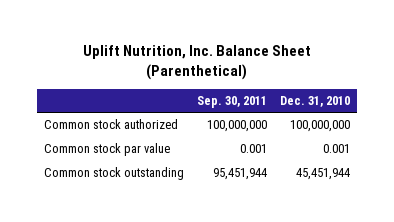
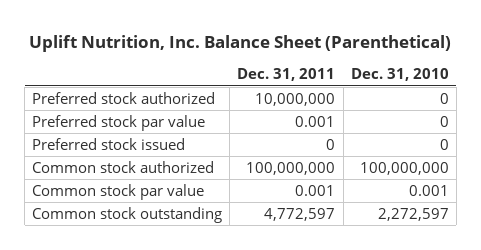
[196,95,267,108] Sep. 30, 2011 -> none
none -> [237,68,336,82] Dec. 31, 2011
none -> [32,91,216,104] Preferred stock authorized
none -> [32,114,206,131] Preferred stock par value
none -> [32,137,186,150] Preferred stock issued
[296,168,351,181] 45,451,944 -> [377,207,449,221] 2,272,597

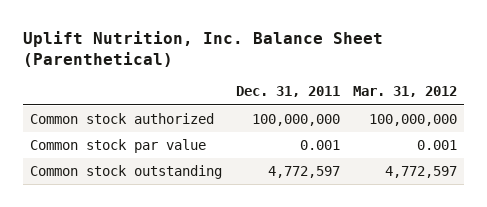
[350,68,449,82] Dec. 31, 2010 -> none
none -> [353,86,458,98] Mar. 31, 2012
[32,91,216,104] Preferred stock authorized -> none
[32,114,206,131] Preferred stock par value -> none
[32,137,186,150] Preferred stock issued -> none

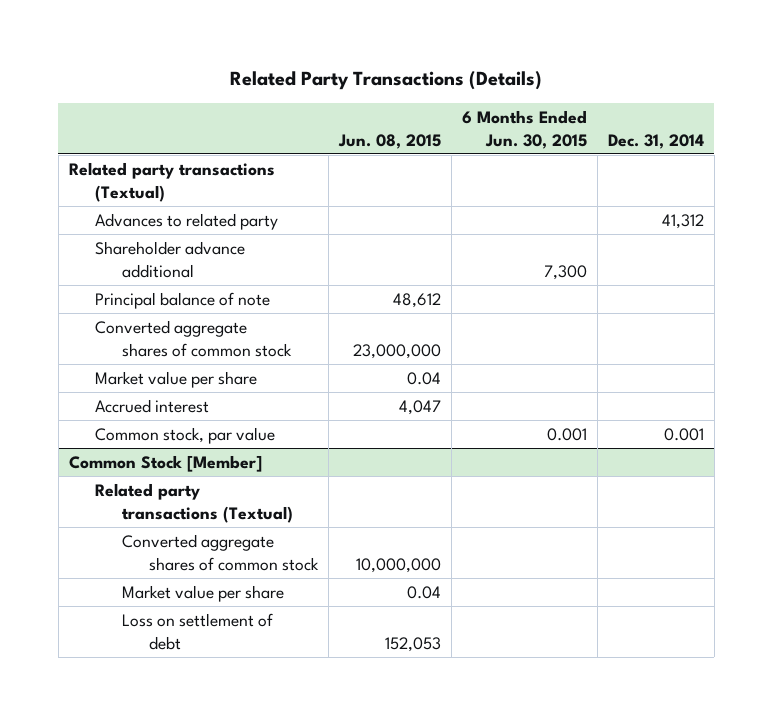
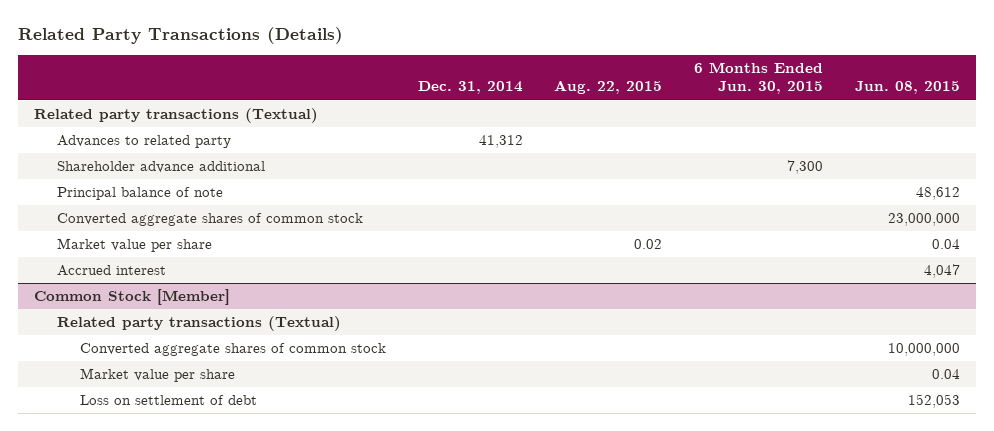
none -> [554,80,663,95] Aug. 22, 2015
[95,426,276,444] Common stock, par value -> none

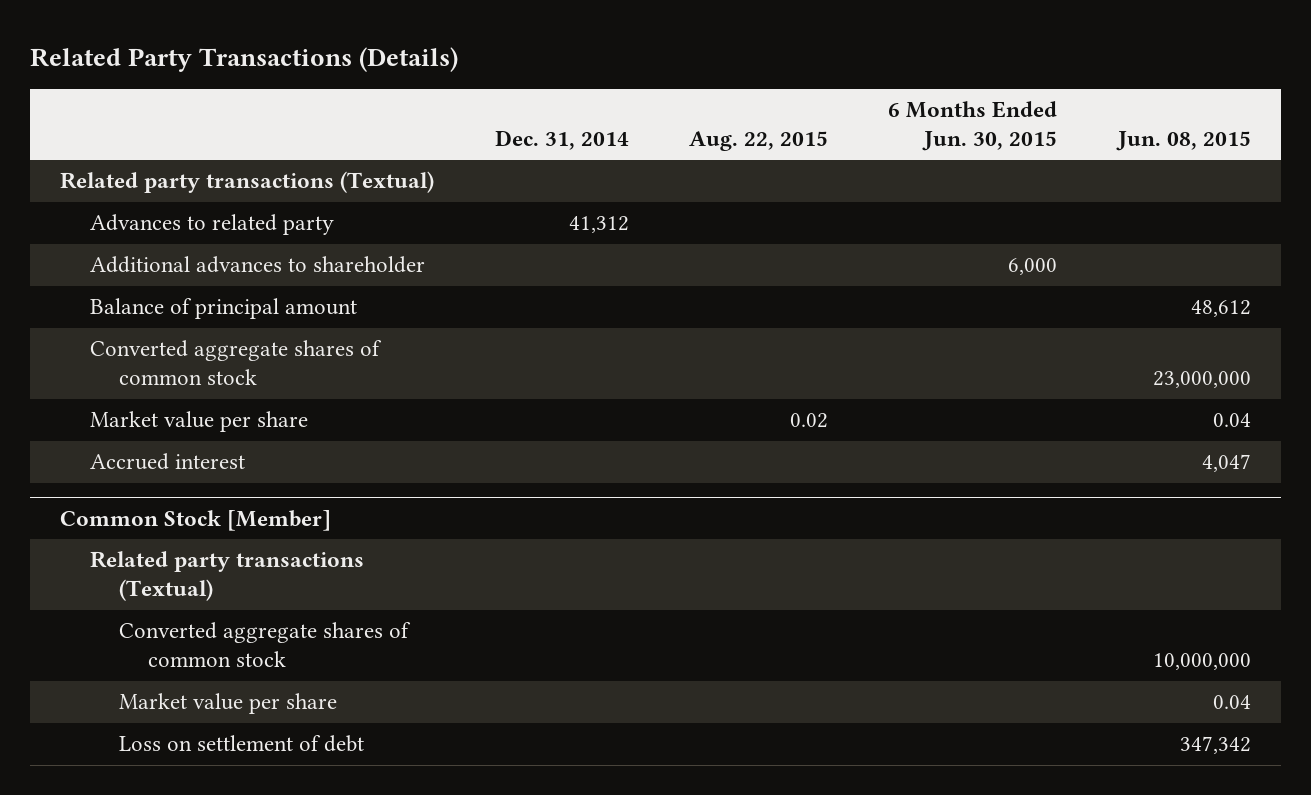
[56,161,265,174] Shareholder advance additional -> [89,256,425,274] Additional advances to shareholder
[787,160,824,175] 7,300 -> [1008,258,1058,276] 6,000
[56,187,223,201] Principal balance of note -> [89,298,357,320] Balance of principal amount
[908,394,961,409] 152,053 -> [1179,736,1251,755] 347,342

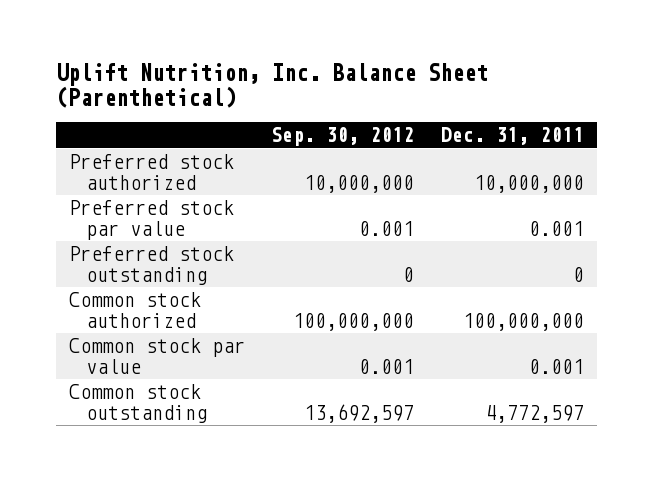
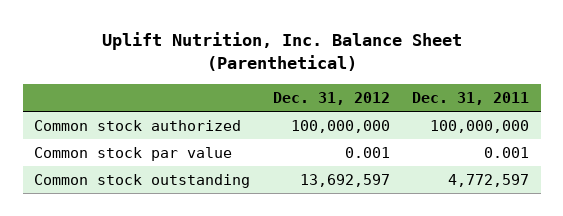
[271,127,415,147] Sep. 30, 2012 -> none
none -> [272,92,390,106] Dec. 31, 2012
[68,154,234,190] Preferred stock authorized -> none
[68,200,234,240] Preferred stock par value -> none
[68,246,234,285] Preferred stock outstanding -> none

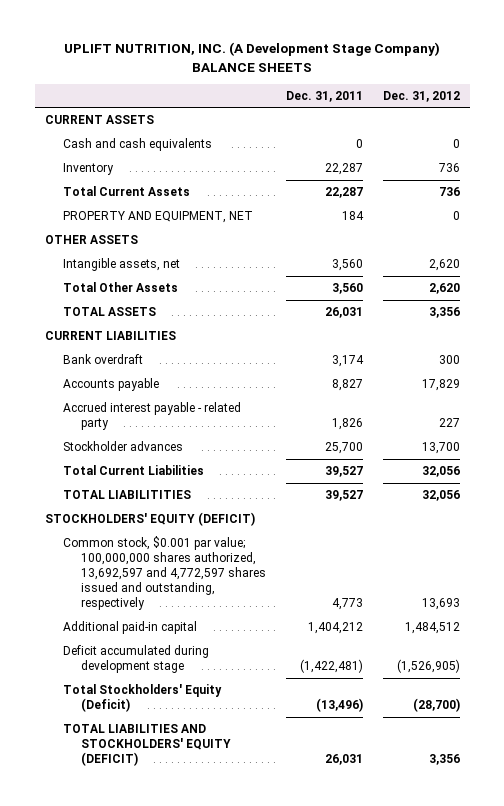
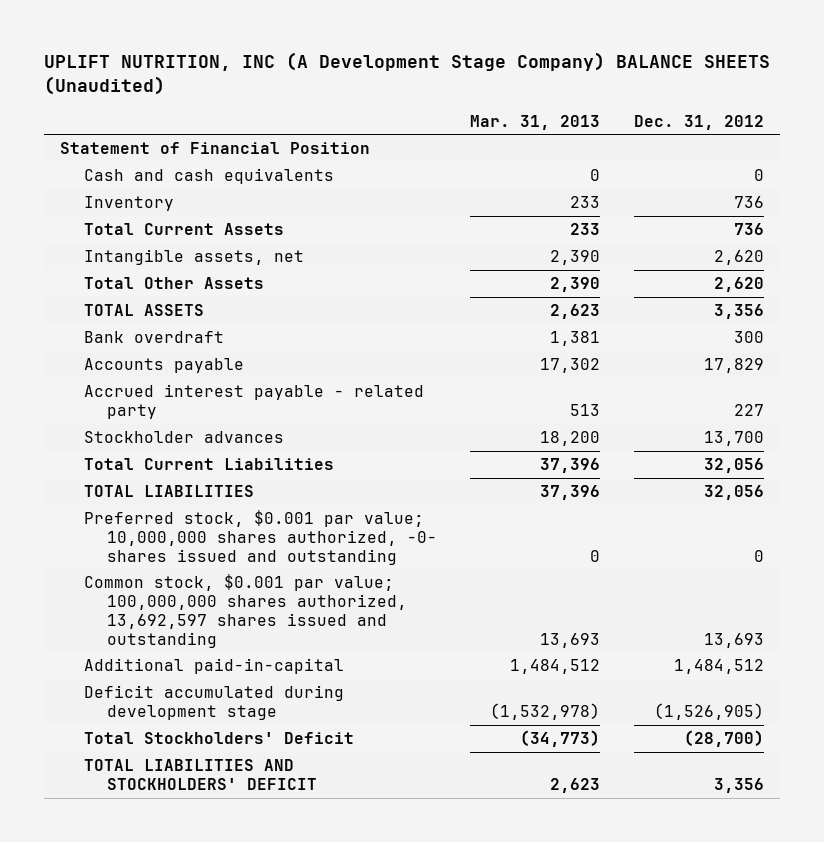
[64,42,441,72] UPLIFT NUTRITION, INC. (A Development Stage Company) BALANCE SHEETS -> [43,51,770,96] UPLIFT NUTRITION, INC (A Development Stage Company) BALANCE SHEETS (Unaudited)
[285,90,363,102] Dec. 31, 2011 -> none
none -> [470,114,601,130] Mar. 31, 2013
[44,115,154,125] CURRENT ASSETS -> none
none -> [60,141,371,154] Statement of Financial Position
[62,211,253,224] PROPERTY AND EQUIPMENT, NET -> none
[44,235,138,245] OTHER ASSETS -> none
[44,331,176,341] CURRENT LIABILITIES -> none
[44,512,255,527] STOCKHOLDERS' EQUITY (DEFICIT) -> none
[62,490,191,500] TOTAL LIABILITITIES -> [83,484,254,497] TOTAL LIABILITIES
none -> [83,509,437,565] Preferred stock, $0.001 par value; 10,000,000 shares authorized, -0- shares issued and outstanding
[62,536,266,611] Common stock, $0.001 par value; 100,000,000 shares authorized, 13,692,597 and 4,772,597 shares issued and outstanding, respectively -> [83,573,407,648] Common stock, $0.001 par value; 100,000,000 shares authorized, 13,692,597 shares issued and outstanding
[62,621,197,635] Additional paid-in capital -> [83,657,344,674] Additional paid-in-capital
[62,684,222,713] Total Stockholders' Equity (Deficit) -> [83,731,354,744] Total Stockholders' Deficit
[62,724,231,767] TOTAL LIABILITIES AND STOCKHOLDERS' EQUITY (DEFICIT) -> [83,758,317,790] TOTAL LIABILITIES AND STOCKHOLDERS' DEFICIT

